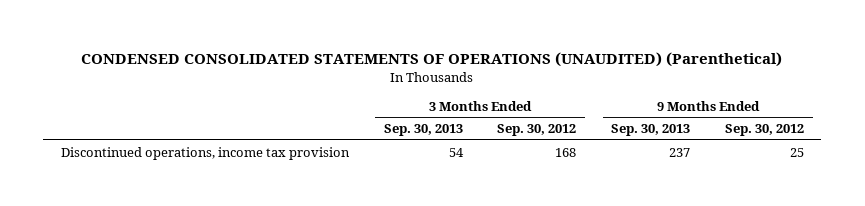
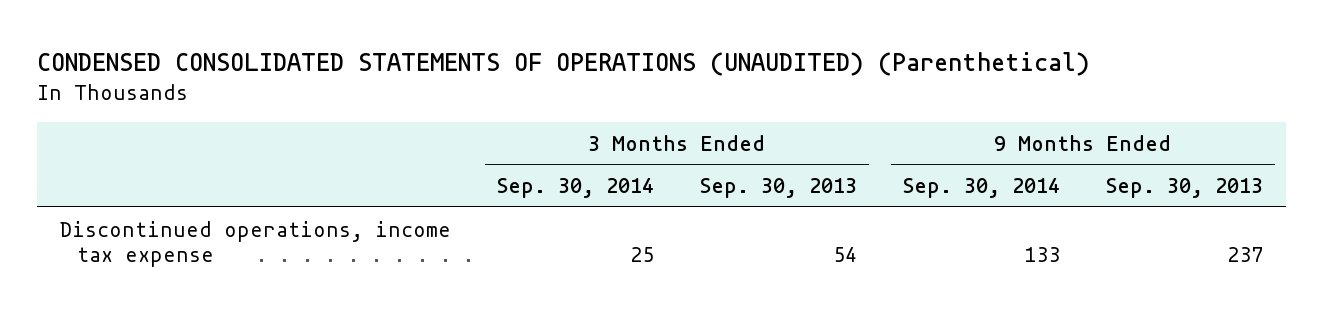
[497,124,577,137] Sep. 30, 2012 -> none
[725,124,805,137] Sep. 30, 2012 -> none
none -> [496,177,655,198] Sep. 30, 2014
none -> [902,177,1061,198] Sep. 30, 2014
[60,146,350,160] Discontinued operations, income tax provision -> [59,220,451,268] Discontinued operations, income tax expense

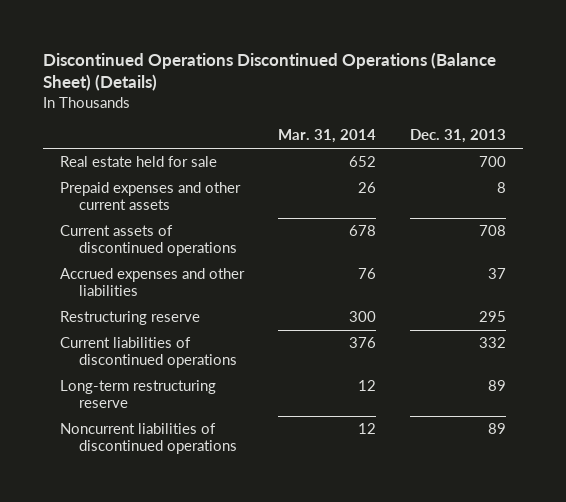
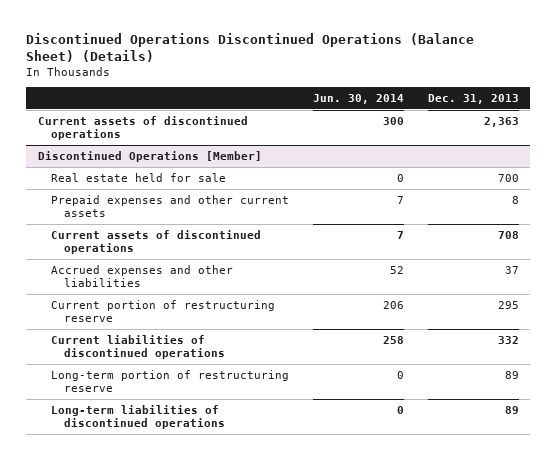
[278,129,377,144] Mar. 31, 2014 -> none
none -> [312,94,404,105] Jun. 30, 2014
none -> [38,115,249,141] Current assets of discontinued operations
none -> [38,150,263,162] Discontinued Operations [Member]
[60,311,201,326] Restructuring reserve -> [51,299,276,323] Current portion of restructuring reserve
[60,380,217,408] Long-term restructuring reserve -> [51,369,290,393] Long-term portion of restructuring reserve
[60,423,238,454] Noncurrent liabilities of discontinued operations -> [51,404,226,430] Long-term liabilities of discontinued operations

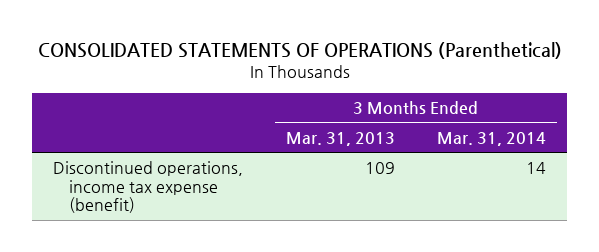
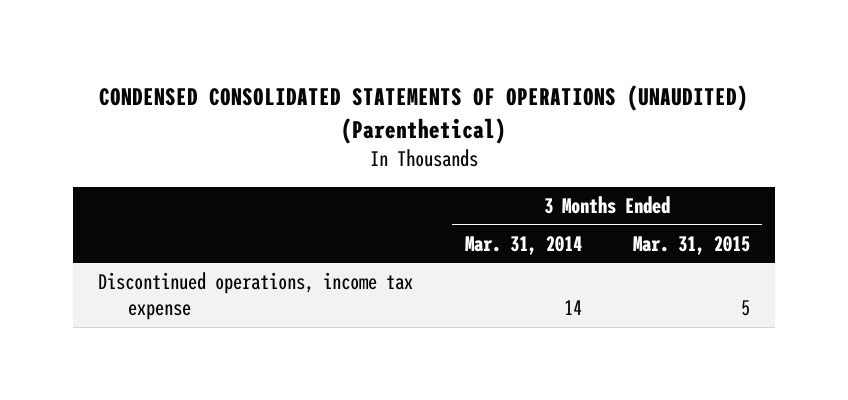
[37,42,562,60] CONSOLIDATED STATEMENTS OF OPERATIONS (Parenthetical) -> [99,85,749,144] CONDENSED CONSOLIDATED STATEMENTS OF OPERATIONS (UNAUDITED) (Parenthetical)
[285,131,395,146] Mar. 31, 2013 -> none
none -> [632,235,750,255] Mar. 31, 2015
[53,161,244,214] Discontinued operations, income tax expense (benefit) -> [98,272,414,321] Discontinued operations, income tax expense

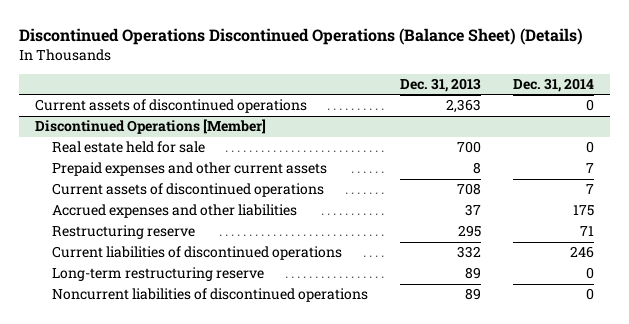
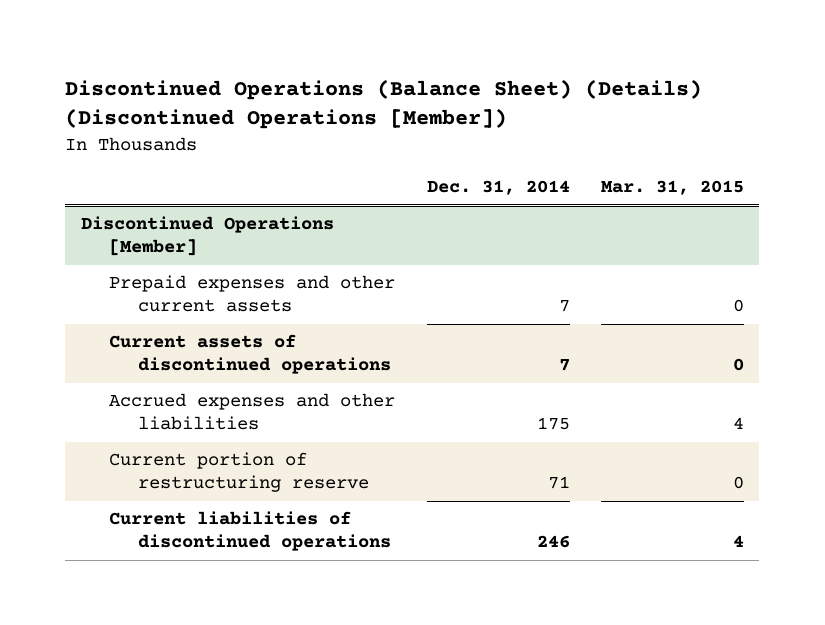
[19,27,584,45] Discontinued Operations Discontinued Operations (Balance Sheet) (Details) -> [65,78,703,130] Discontinued Operations (Balance Sheet) (Details) (Discontinued Operations [Member])
[400,77,482,92] Dec. 31, 2013 -> none
none -> [600,180,744,196] Mar. 31, 2015
[35,99,308,114] Current assets of discontinued operations -> none
[52,141,206,154] Real estate held for sale -> none
[52,225,196,240] Restructuring reserve -> [109,452,369,493] Current portion of restructuring reserve
[52,267,265,282] Long-term restructuring reserve -> none
[52,288,369,303] Noncurrent liabilities of discontinued operations -> none

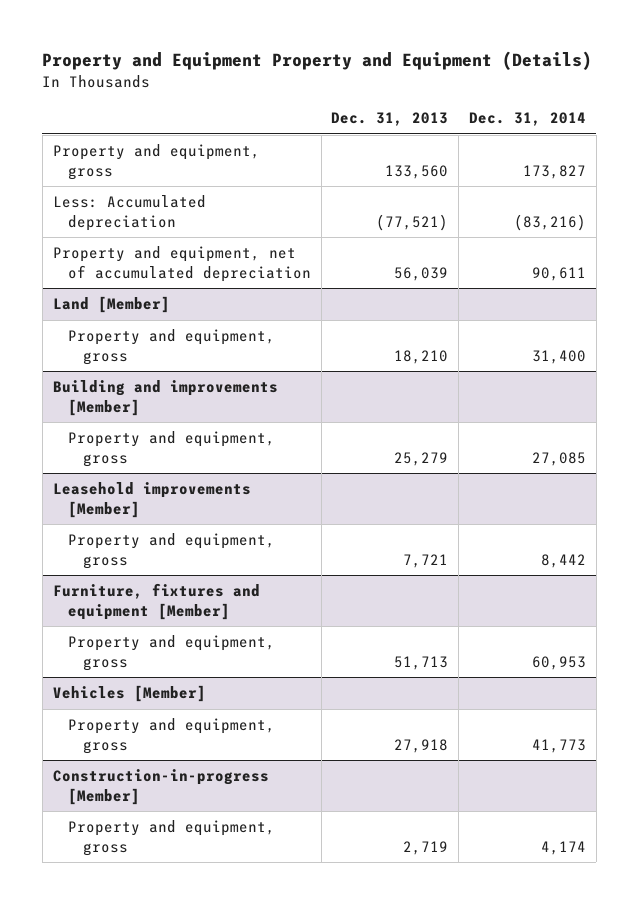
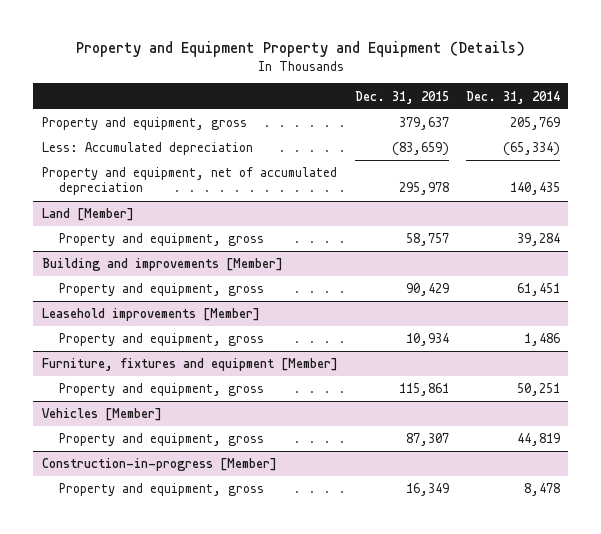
[331,112,449,127] Dec. 31, 2013 -> none
none -> [354,90,449,104] Dec. 31, 2015
[523,164,587,179] 173,827 -> [509,117,560,131] 205,769
[514,213,587,231] (83,216) -> [502,142,560,157] (65,334)
[532,266,587,281] 90,611 -> [509,182,560,196] 140,435
[532,349,587,364] 31,400 -> [516,233,560,247] 39,284
[532,451,587,466] 27,085 -> [516,283,560,297] 61,451
[541,553,587,568] 8,442 -> [523,333,560,347] 1,486
[532,655,587,670] 60,953 -> [516,383,560,397] 50,251
[532,738,587,753] 41,773 -> [516,433,560,447] 44,819
[541,840,587,855] 4,174 -> [523,483,560,497] 8,478

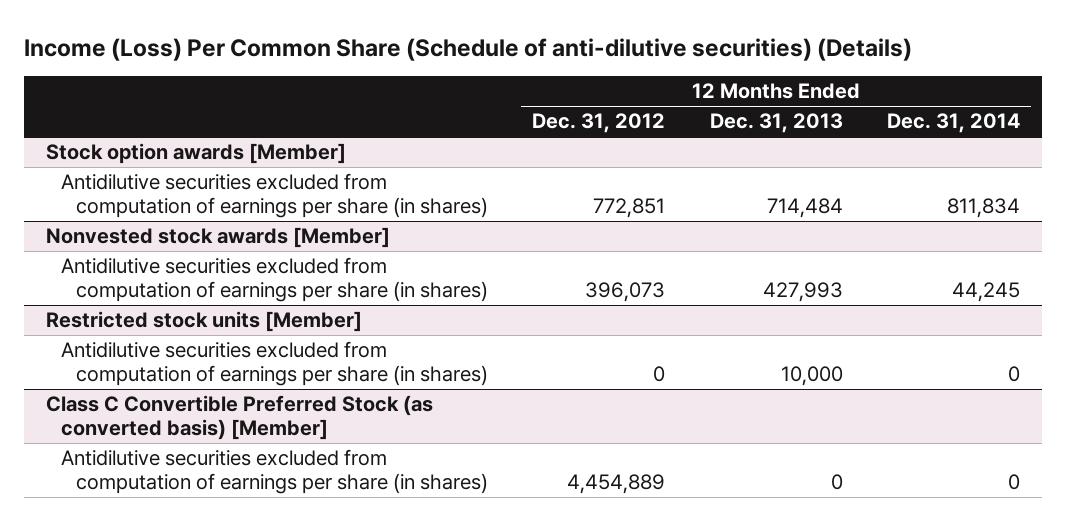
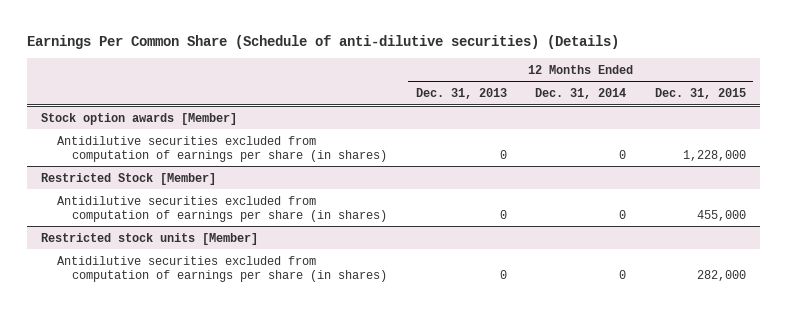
[24,37,913,61] Income (Loss) Per Common Share (Schedule of anti-dilutive securities) (Details) -> [27,35,620,50] Earnings Per Common Share (Schedule of anti-dilutive securities) (Details)
[532,113,666,134] Dec. 31, 2012 -> none
none -> [654,87,746,99] Dec. 31, 2015
[766,198,843,219] 714,484 -> [499,149,507,159] 0
[947,198,1021,219] 811,834 -> [619,149,627,159] 0
[46,227,391,249] Nonvested stock awards [Member] -> [41,172,217,185] Restricted Stock [Member]
[762,282,843,303] 427,993 -> [499,209,507,219] 0
[952,282,1021,303] 44,245 -> [619,209,627,219] 0
[61,341,489,387] Antidilutive securities excluded from computation of earnings per share (in shares) -> none
[46,395,434,441] Class C Convertible Preferred Stock (as converted basis) [Member] -> none

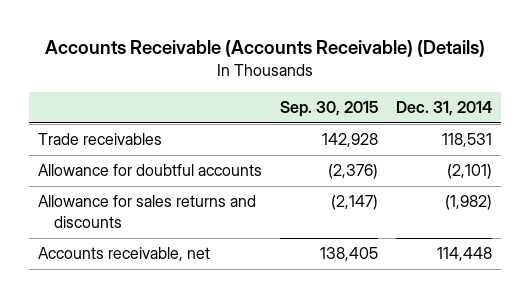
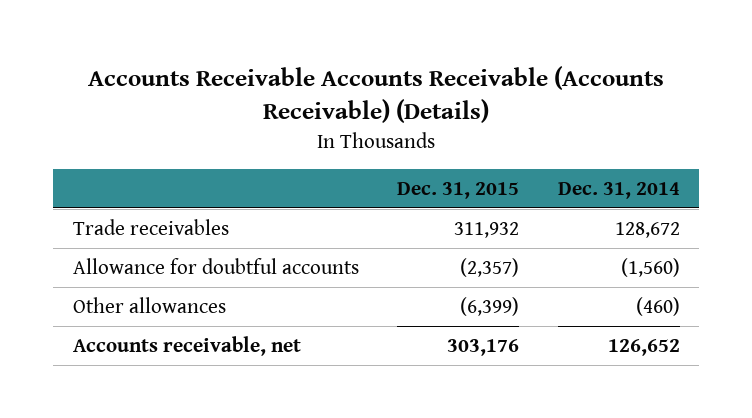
[45,40,486,58] Accounts Receivable (Accounts Receivable) (Details) -> [88,66,665,124] Accounts Receivable Accounts Receivable (Accounts Receivable) (Details)
[280,101,379,118] Sep. 30, 2015 -> none
none -> [397,181,520,199] Dec. 31, 2015
[38,195,257,229] Allowance for sales returns and discounts -> none
[441,133,492,148] 118,531 -> [614,221,680,238] 128,672
[446,164,492,180] (2,101) -> [620,257,680,277] (1,560)
none -> [72,296,226,313] Other allowances
[436,247,492,262] 114,448 -> [607,338,680,356] 126,652

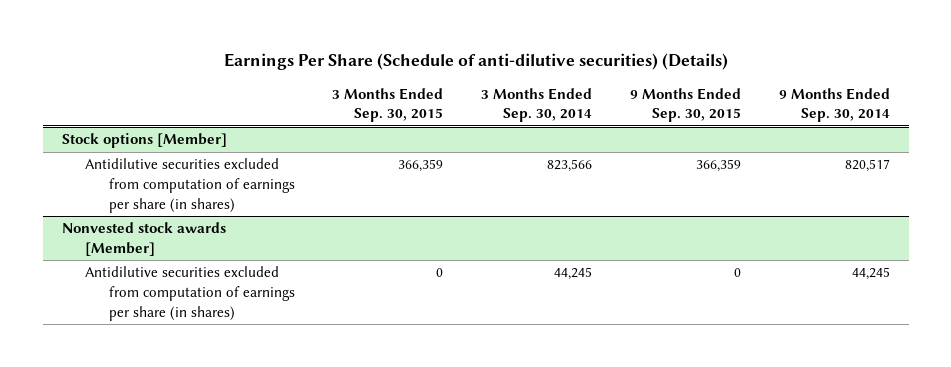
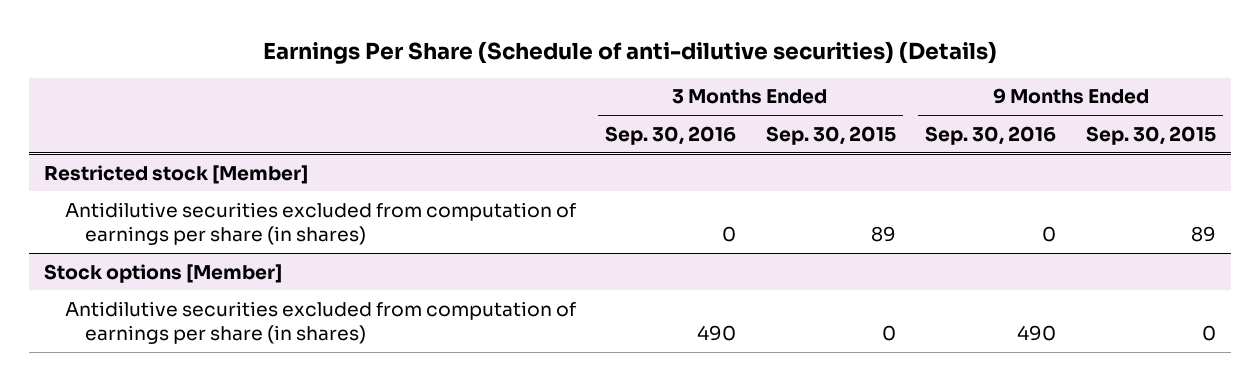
[481,87,593,123] 3 Months Ended Sep. 30, 2014 -> none
[778,87,890,123] 9 Months Ended Sep. 30, 2014 -> none
none -> [605,125,737,145] Sep. 30, 2016
none -> [925,125,1057,145] Sep. 30, 2016
none -> [44,164,309,184] Restricted stock [Member]
none -> [64,201,576,245] Antidilutive securities excluded from computation of earnings per share (in shares)
[85,158,295,213] Antidilutive securities excluded from computation of earnings per share (in shares) -> none
[61,222,226,256] Nonvested stock awards [Member] -> none

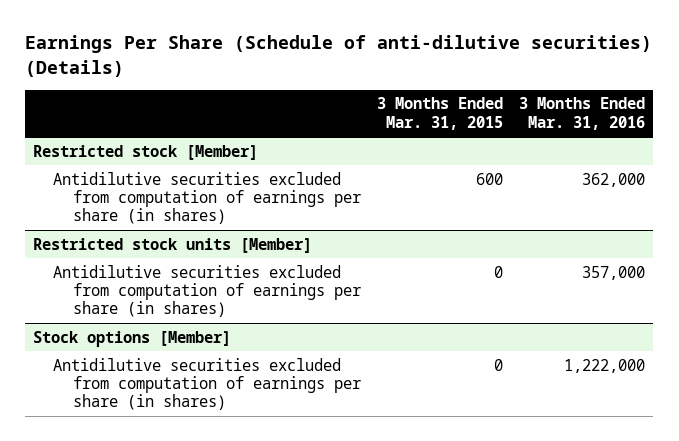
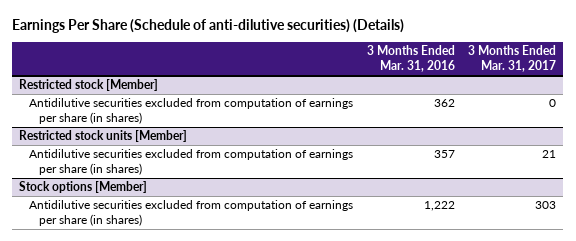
[377,97,504,130] 3 Months Ended Mar. 31, 2015 -> none
none -> [468,45,557,73] 3 Months Ended Mar. 31, 2017
[582,172,646,187] 362,000 -> [433,99,455,108] 362
[582,265,646,280] 357,000 -> [433,150,455,159] 357
[564,358,646,373] 1,222,000 -> [423,201,455,212] 1,222

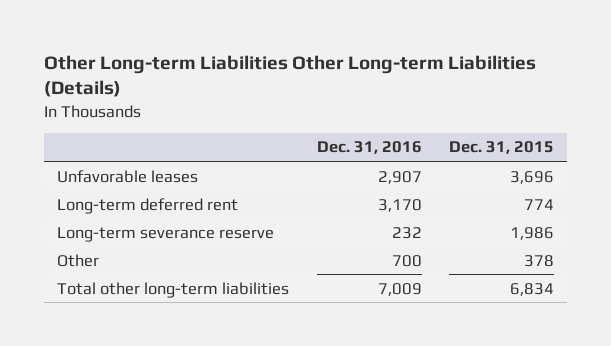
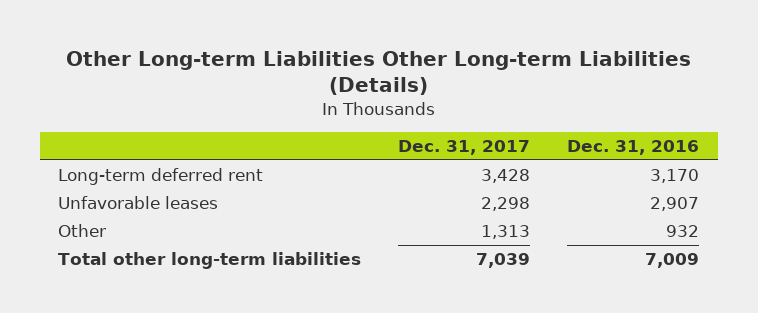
[448,141,554,155] Dec. 31, 2015 -> none
none -> [398,140,531,156] Dec. 31, 2017
[57,226,275,242] Long-term severance reserve -> none
[57,169,199,183] Unfavorable leases -> [58,196,219,210] Unfavorable leases
[391,254,422,267] 700 -> [666,225,700,238] 932

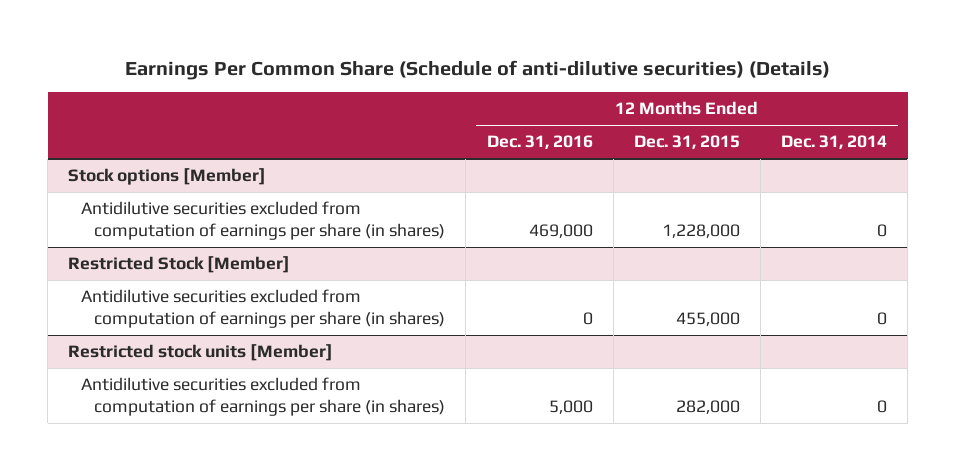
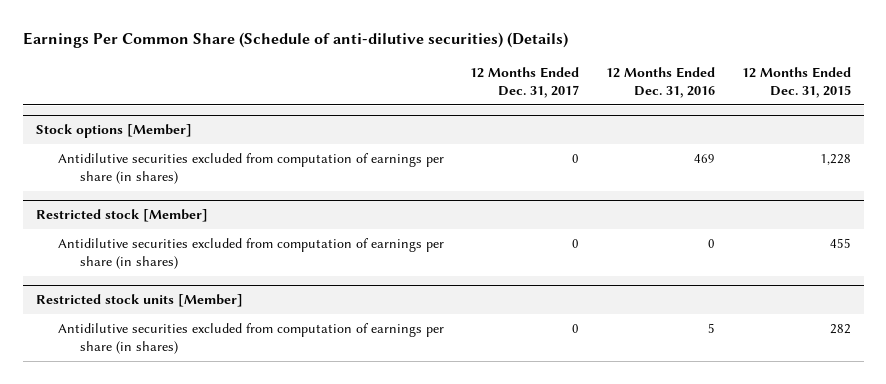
[781,135,888,150] Dec. 31, 2014 -> none
none -> [470,67,580,99] 12 Months Ended Dec. 31, 2017
[528,223,593,238] 469,000 -> [694,153,716,163] 469
[661,223,740,238] 1,228,000 -> [819,153,851,165] 1,228
[68,256,291,274] Restricted Stock [Member] -> [35,208,208,222] Restricted stock [Member]
[675,311,740,326] 455,000 -> [829,237,851,248] 455
[548,399,593,414] 5,000 -> [708,322,716,333] 5
[675,399,740,414] 282,000 -> [829,323,851,334] 282

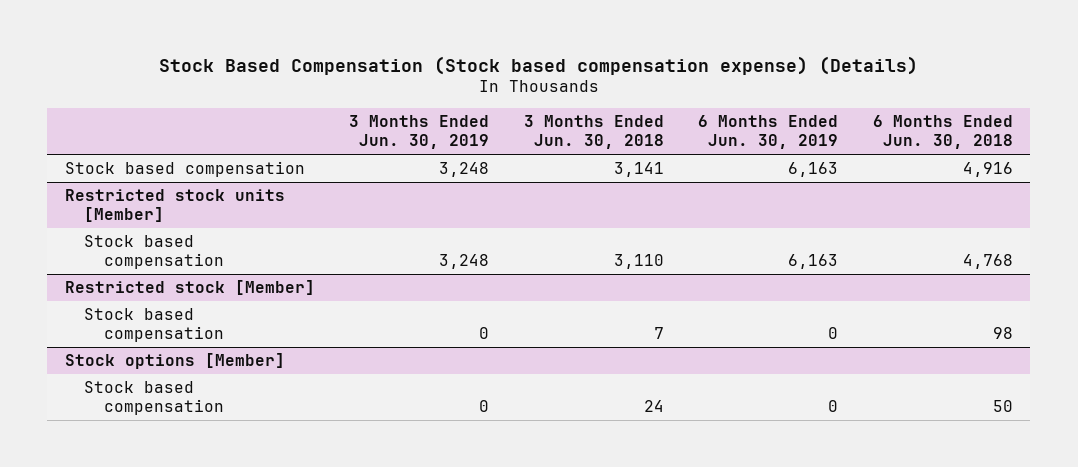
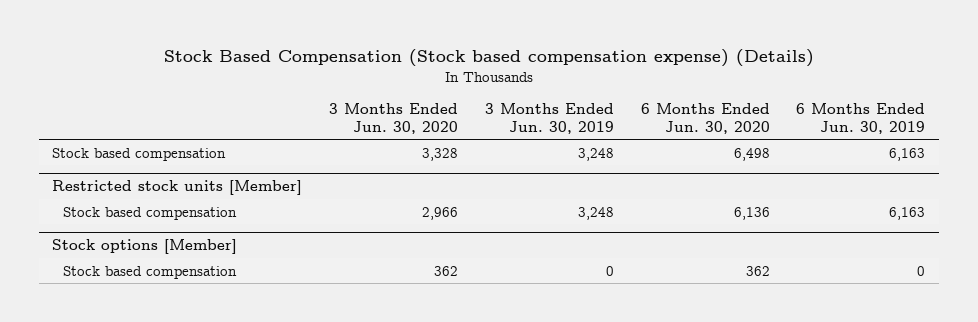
[523,115,664,150] 3 Months Ended Jun. 30, 2018 -> none
[872,115,1013,150] 6 Months Ended Jun. 30, 2018 -> none
none -> [329,102,459,134] 3 Months Ended Jun. 30, 2020
none -> [640,102,770,134] 6 Months Ended Jun. 30, 2020
[64,280,315,296] Restricted stock [Member] -> none
[84,308,225,343] Stock based compensation -> none

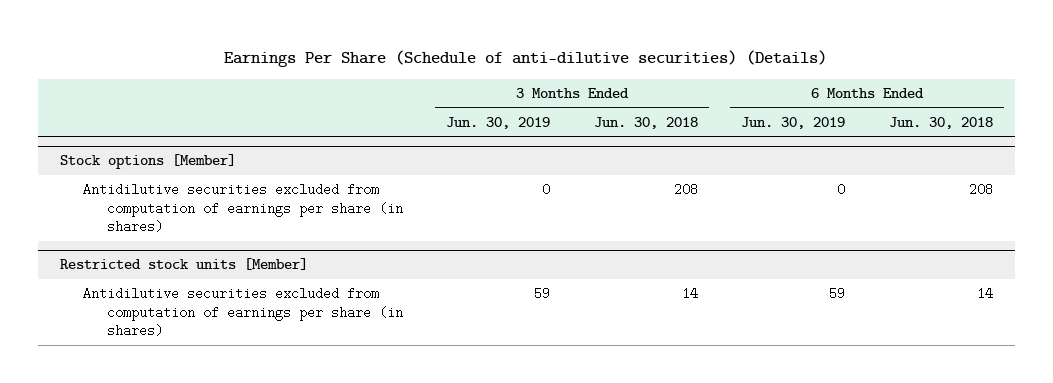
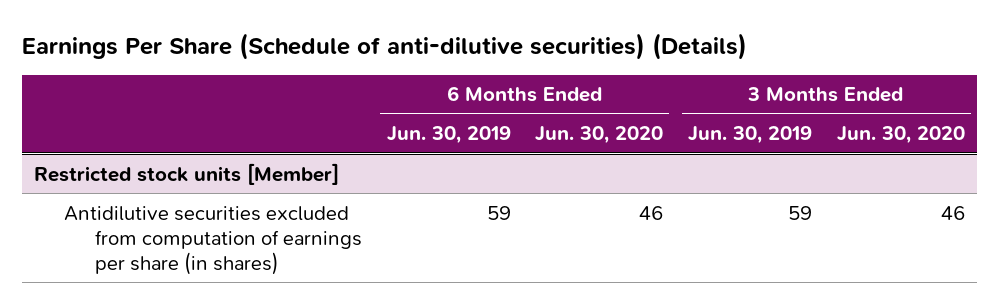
[593,116,698,129] Jun. 30, 2018 -> none
[888,116,993,129] Jun. 30, 2018 -> none
none -> [535,126,664,145] Jun. 30, 2020
none -> [836,126,965,145] Jun. 30, 2020
[60,154,237,170] Stock options [Member] -> none
[83,183,403,234] Antidilutive securities excluded from computation of earnings per share (in shares) -> none

